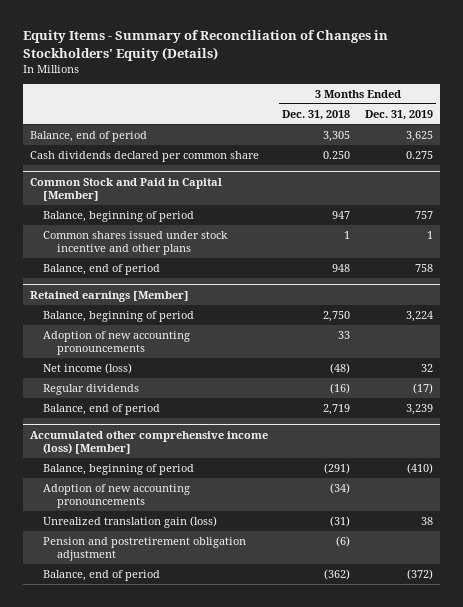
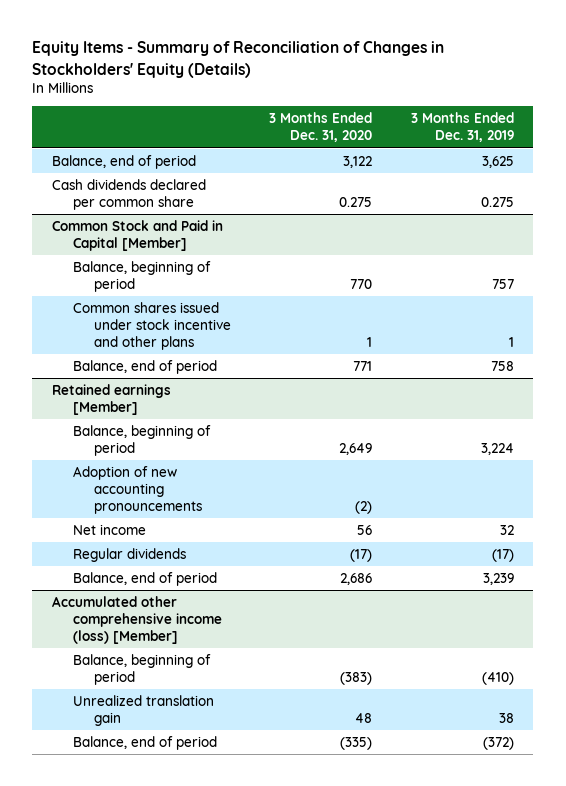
[282,109,351,120] Dec. 31, 2018 -> none
none -> [269,112,373,143] 3 Months Ended Dec. 31, 2020
[43,363,133,375] Net income (loss) -> [72,523,146,535] Net income
[43,484,191,509] Adoption of new accounting pronouncements -> none
[43,537,247,562] Pension and postretirement obligation adjustment -> none
[43,516,218,529] Unrealized translation gain (loss) -> [72,694,214,726] Unrealized translation gain

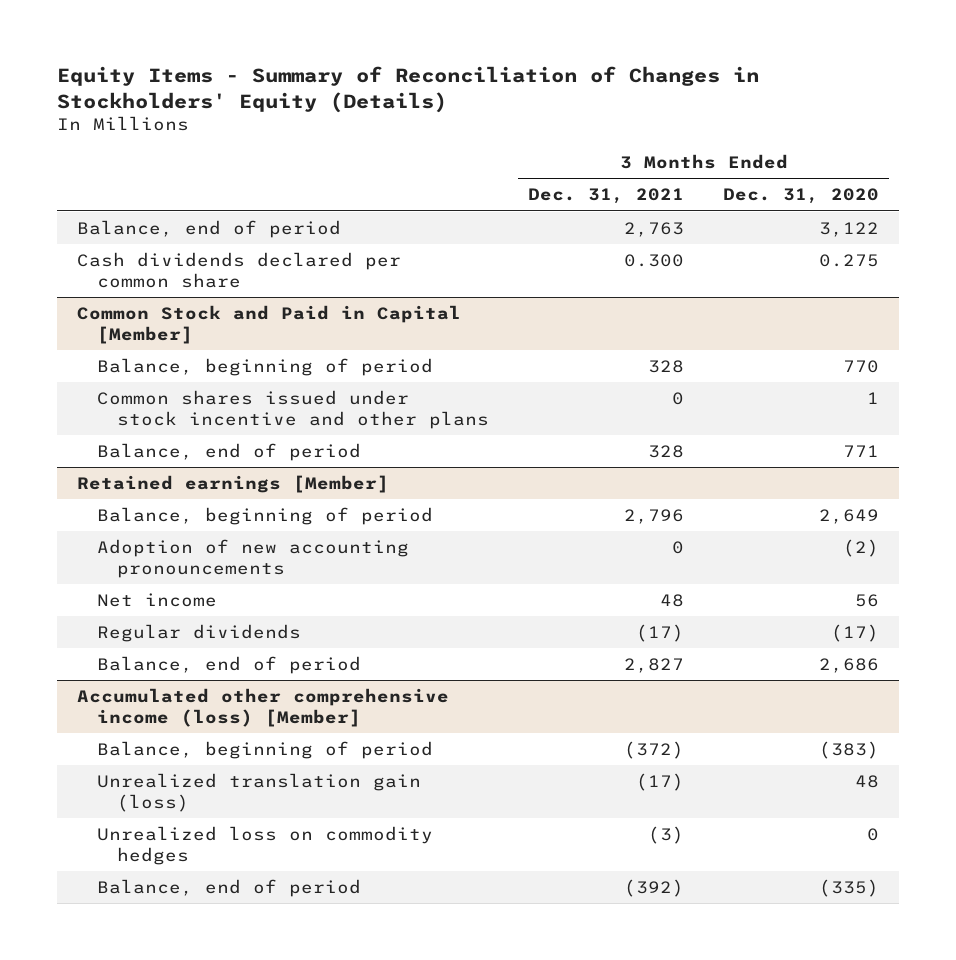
[411,112,515,143] 3 Months Ended Dec. 31, 2019 -> none
none -> [527,188,684,205] Dec. 31, 2021
[72,694,214,726] Unrealized translation gain -> [96,772,421,812] Unrealized translation gain (loss)
none -> [96,825,433,865] Unrealized loss on commodity hedges

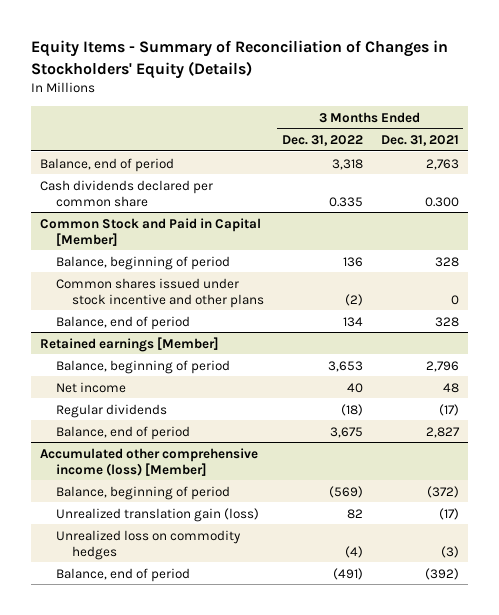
[723,188,880,205] Dec. 31, 2020 -> none
none -> [281,134,363,146] Dec. 31, 2022
[96,538,409,578] Adoption of new accounting pronouncements -> none

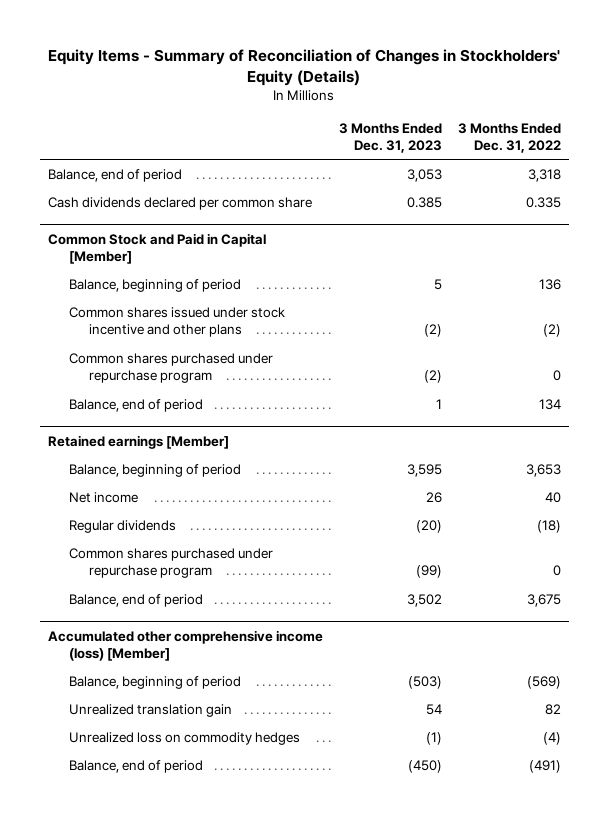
[380,134,459,146] Dec. 31, 2021 -> none
none -> [338,122,442,154] 3 Months Ended Dec. 31, 2023
none -> [68,352,273,384] Common shares purchased under repurchase program
none -> [68,547,273,579] Common shares purchased under repurchase program
[55,507,259,522] Unrealized translation gain (loss) -> [68,703,232,717] Unrealized translation gain

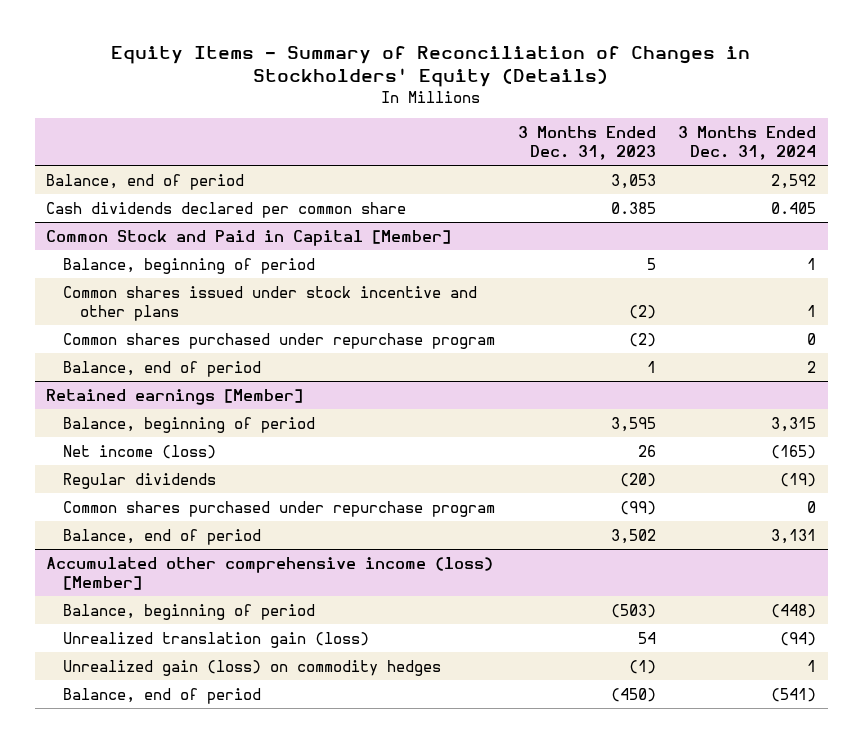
[458,122,562,154] 3 Months Ended Dec. 31, 2022 -> none
none -> [678,125,817,161] 3 Months Ended Dec. 31, 2024
[68,491,138,503] Net income -> [63,444,217,459] Net income (loss)
[68,703,232,717] Unrealized translation gain -> [63,631,370,648] Unrealized translation gain (loss)
[68,731,300,745] Unrealized loss on commodity hedges -> [63,659,442,676] Unrealized gain (loss) on commodity hedges

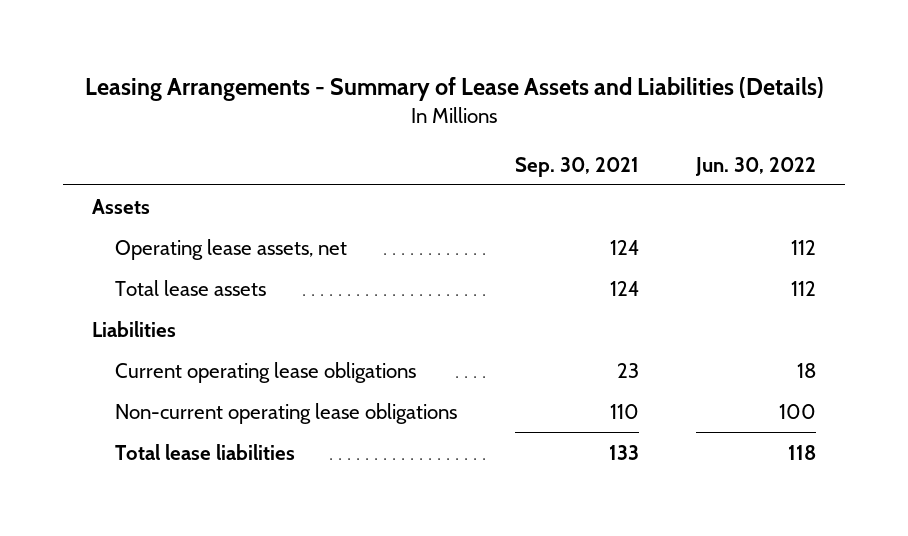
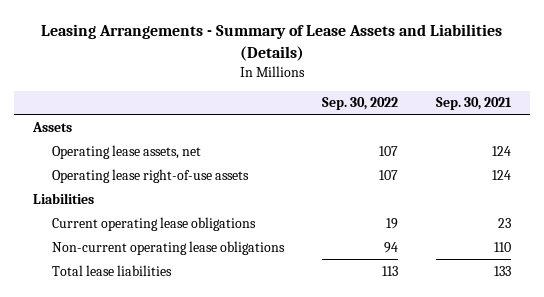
[695,156,817,176] Jun. 30, 2022 -> none
none -> [321,97,398,111] Sep. 30, 2022
[114,279,266,296] Total lease assets -> [51,168,249,183] Operating lease right-of-use assets

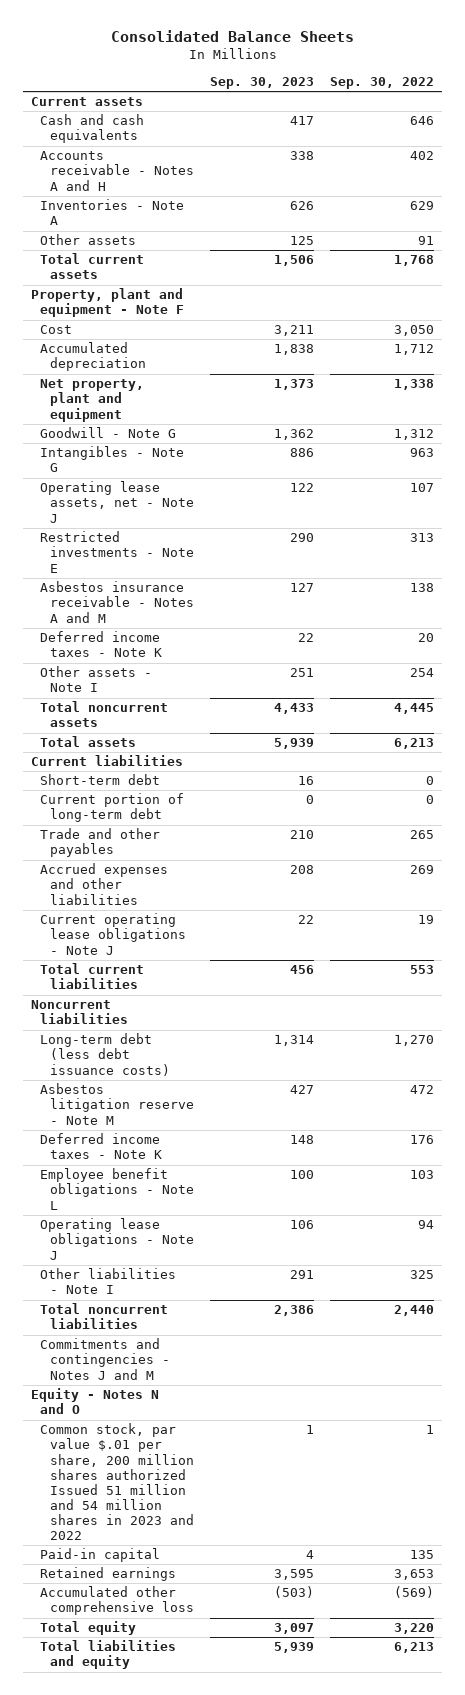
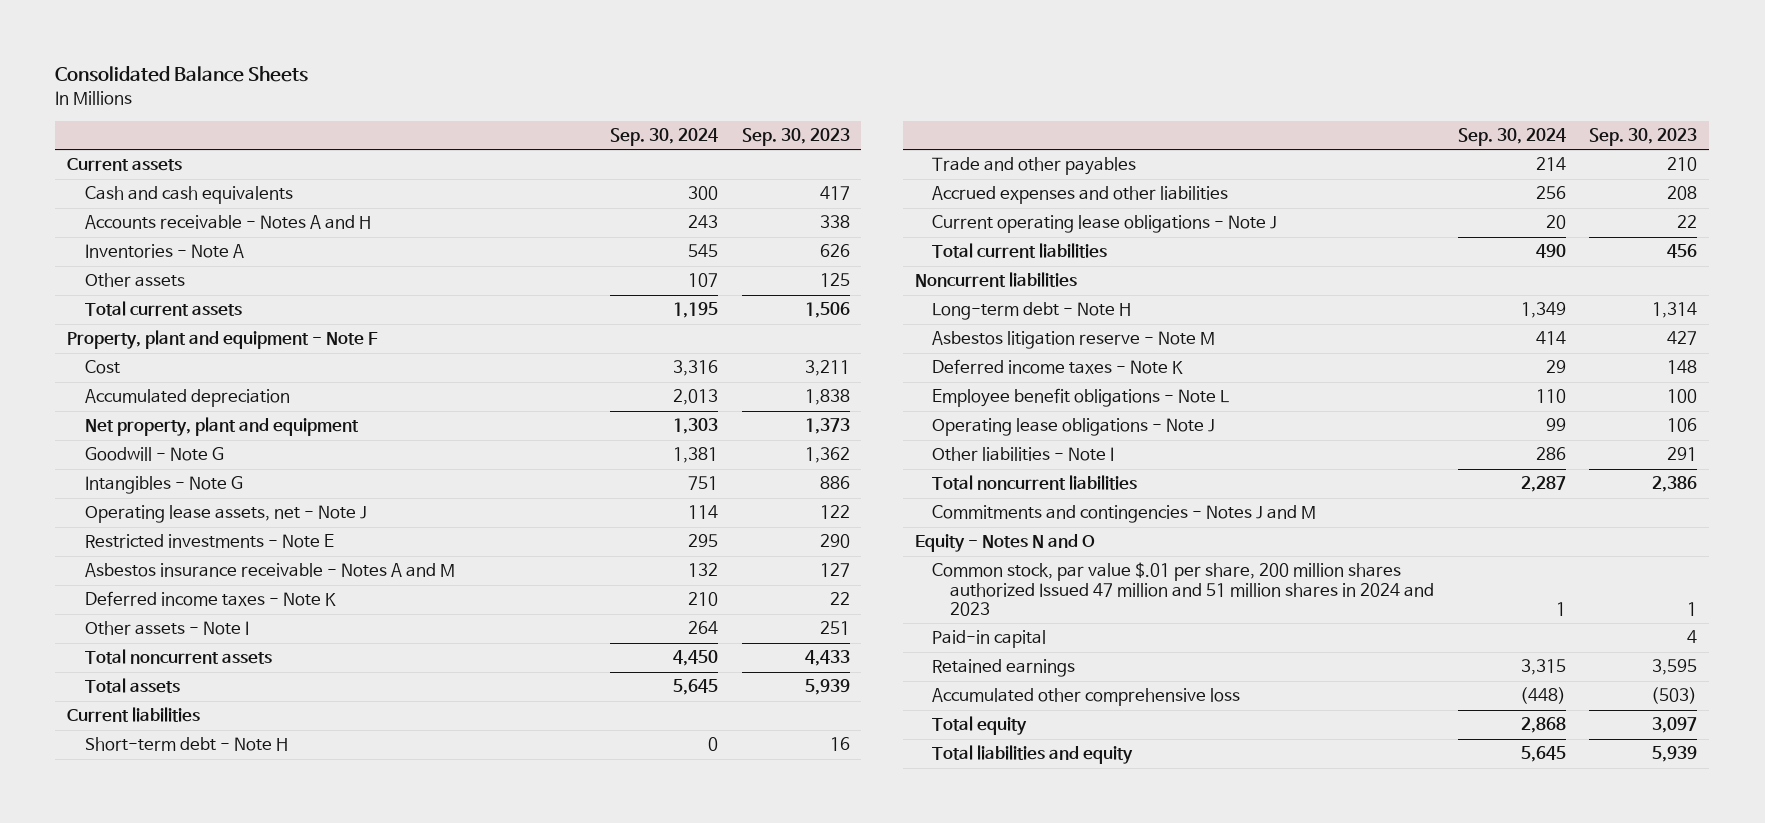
[330,76,435,89] Sep. 30, 2022 -> none
none -> [609,127,718,146] Sep. 30, 2024
[40,793,185,823] Current portion of long-term debt -> none
[40,774,161,786] Short-term debt -> [84,737,288,752] Short-term debt - Note H
[40,1033,170,1076] Long-term debt (less debt issuance costs) -> [932,302,1132,321] Long-term debt - Note H
[40,1423,194,1541] Common stock, par value $.01 per share, 200 million shares authorized Issued 51 million and 54 million shares in 2023 and 2022 -> [932,562,1434,616] Common stock, par value $.01 per share, 200 million shares authorized Issued 47 million and 51 million shares in 2024 and 2023

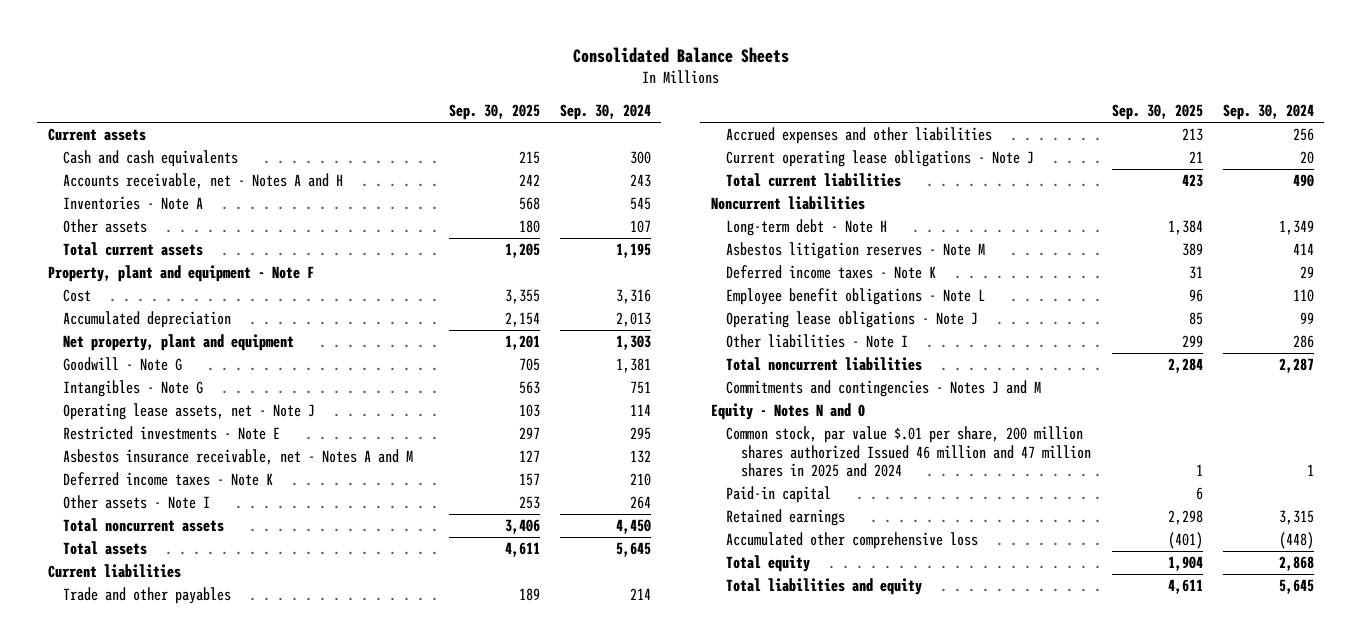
[741,127,850,146] Sep. 30, 2023 -> none
none -> [448,104,540,121] Sep. 30, 2025
[84,215,371,230] Accounts receivable - Notes A and H -> [62,172,343,189] Accounts receivable, net - Notes A and H
[84,563,455,578] Asbestos insurance receivable - Notes A and M -> [62,448,413,465] Asbestos insurance receivable, net - Notes A and M
[84,737,288,752] Short-term debt - Note H -> none
[932,331,1216,350] Asbestos litigation reserve - Note M -> [725,241,985,259] Asbestos litigation reserves - Note M
[932,562,1434,616] Common stock, par value $.01 per share, 200 million shares authorized Issued 47 million and 51 million shares in 2024 and 2023 -> [725,425,1092,478] Common stock, par value $.01 per share, 200 million shares authorized Issued 46 million and 47 million shares in 2025 and 2024

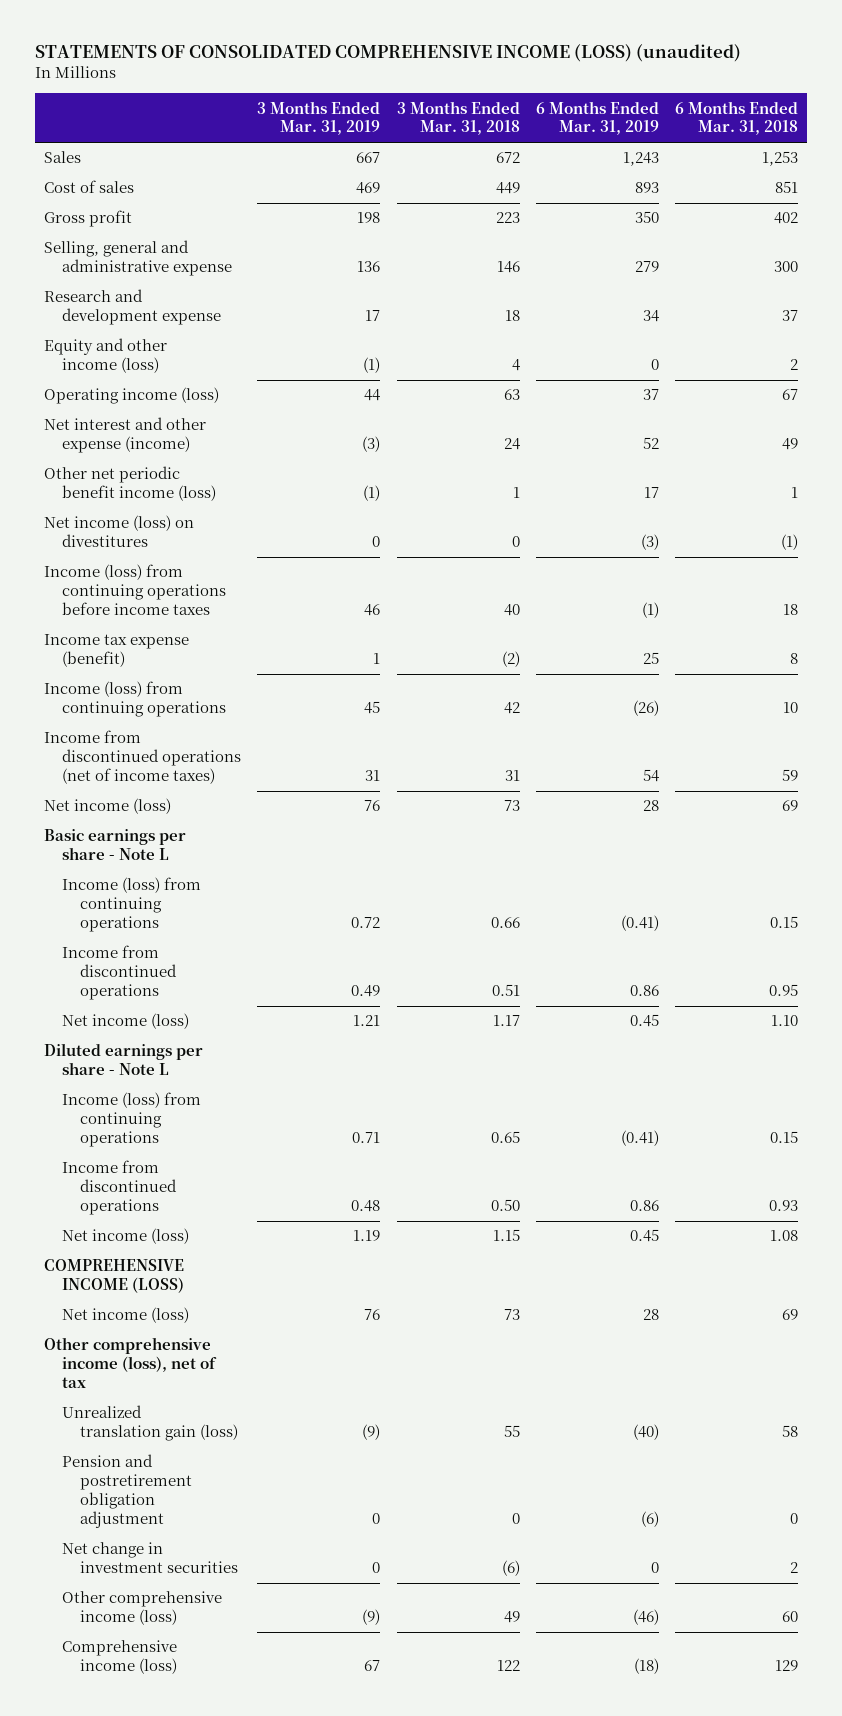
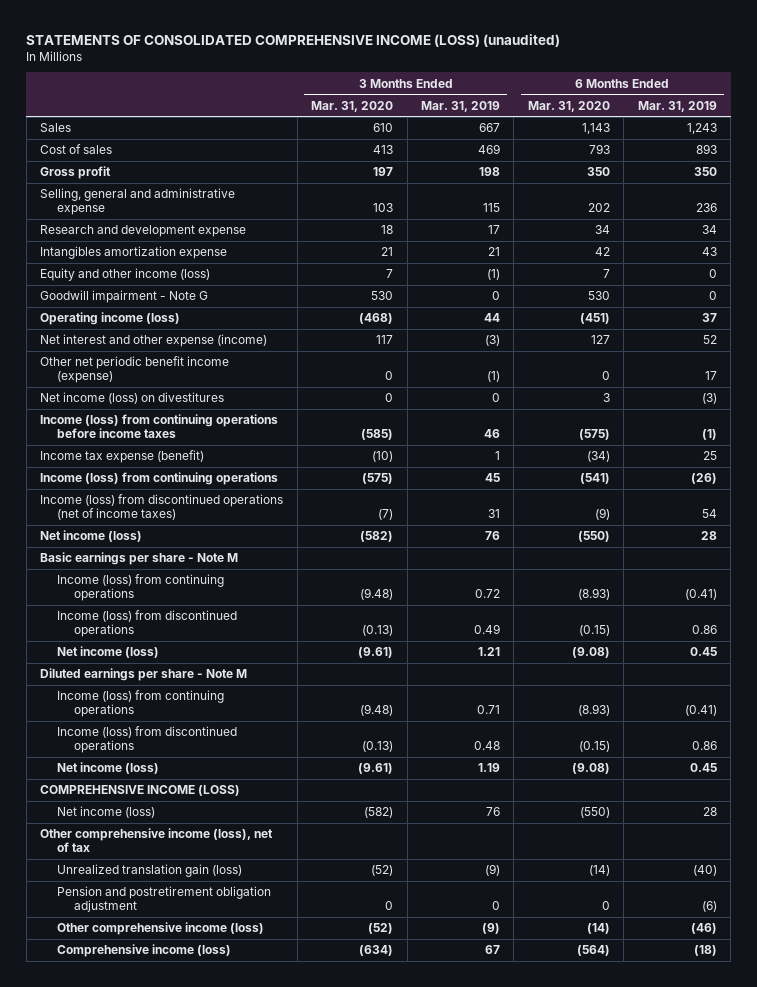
[396,100,520,136] 3 Months Ended Mar. 31, 2018 -> none
[675,100,799,136] 6 Months Ended Mar. 31, 2018 -> none
none -> [311,100,394,112] Mar. 31, 2020
none -> [527,100,610,112] Mar. 31, 2020
[357,261,381,273] 136 -> [483,203,501,213] 115
[635,261,660,273] 279 -> [695,203,717,213] 236
none -> [40,246,228,260] Intangibles amortization expense
none -> [40,290,209,304] Goodwill impairment - Note G
[43,466,216,502] Other net periodic benefit income (loss) -> [40,356,230,384] Other net periodic benefit income (expense)
[43,730,241,785] Income from discontinued operations (net of income taxes) -> [40,494,284,521] Income (loss) from discontinued operations (net of income taxes)
[43,829,186,861] Basic earnings per share - Note L -> [40,552,239,566] Basic earnings per share - Note M
[61,945,177,1001] Income from discontinued operations -> [57,610,238,638] Income (loss) from discontinued operations
[43,1043,203,1076] Diluted earnings per share - Note L -> [40,668,248,682] Diluted earnings per share - Note M
[61,1160,177,1216] Income from discontinued operations -> [57,726,238,754] Income (loss) from discontinued operations
[61,1542,238,1574] Net change in investment securities -> none

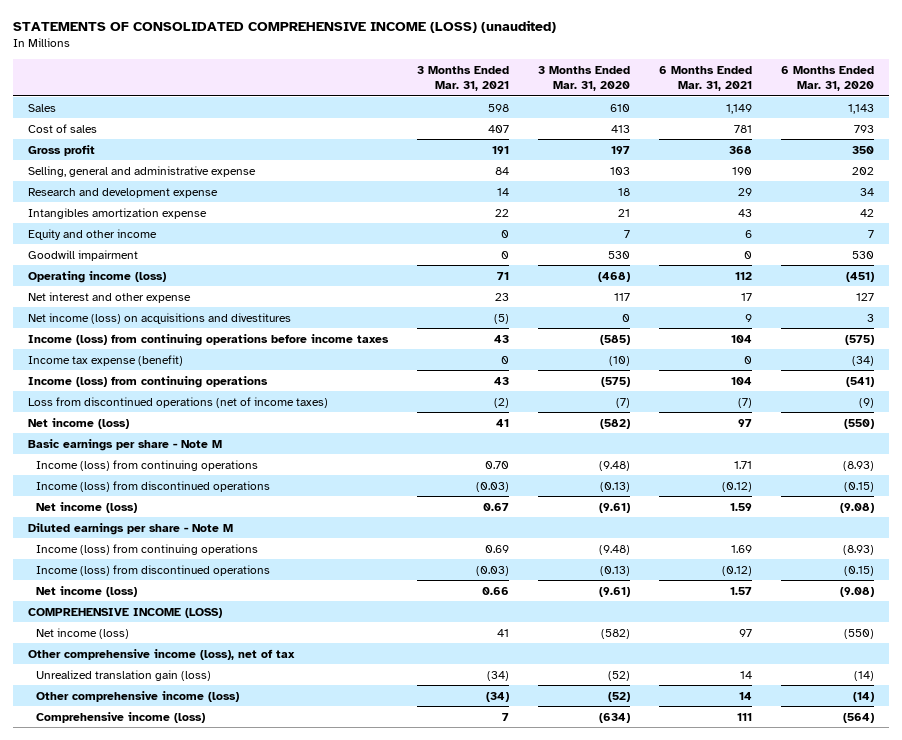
[421,100,501,112] Mar. 31, 2019 -> none
[637,100,717,112] Mar. 31, 2019 -> none
none -> [416,66,509,91] 3 Months Ended Mar. 31, 2021
none -> [659,66,753,91] 6 Months Ended Mar. 31, 2021
[40,268,211,282] Equity and other income (loss) -> [27,228,157,240] Equity and other income
[40,290,209,304] Goodwill impairment - Note G -> [27,249,138,261] Goodwill impairment
[40,356,230,384] Other net periodic benefit income (expense) -> none
[40,334,268,348] Net interest and other expense (income) -> [27,291,191,303] Net interest and other expense
[40,392,225,405] Net income (loss) on divestitures -> [27,312,291,324] Net income (loss) on acquisitions and divestitures
[40,494,284,521] Income (loss) from discontinued operations (net of income taxes) -> [27,396,328,408] Loss from discontinued operations (net of income taxes)
[57,886,272,913] Pension and postretirement obligation adjustment -> none

